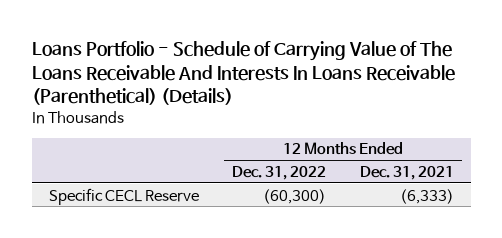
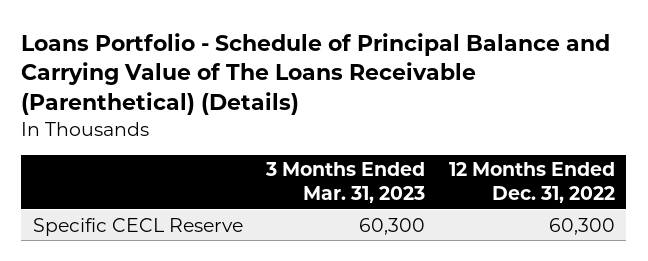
[31,41,455,106] Loans Portfolio - Schedule of Carrying Value of The Loans Receivable And Interests In Loans Receivable (Parenthetical) (Details) -> [21,32,611,115] Loans Portfolio - Schedule of Principal Balance and Carrying Value of The Loans Receivable (Parenthetical) (Details)
[359,165,454,180] Dec. 31, 2021 -> none
none -> [265,162,426,204] 3 Months Ended Mar. 31, 2023
[263,188,327,204] (60,300) -> [548,217,615,235] 60,300

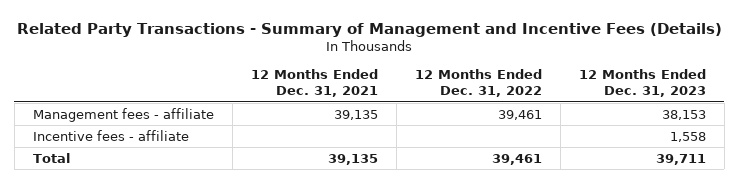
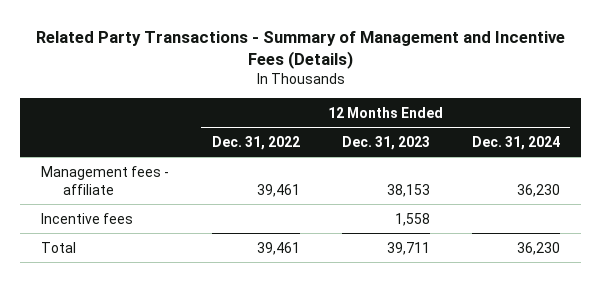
[250,69,378,98] 12 Months Ended Dec. 31, 2021 -> none
none -> [471,135,560,150] Dec. 31, 2024
[32,129,189,141] Incentive fees - affiliate -> [41,212,134,224] Incentive fees

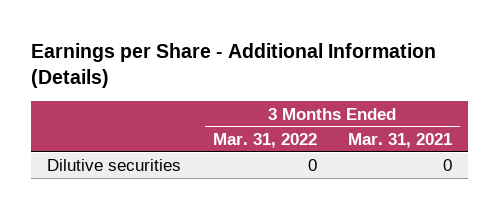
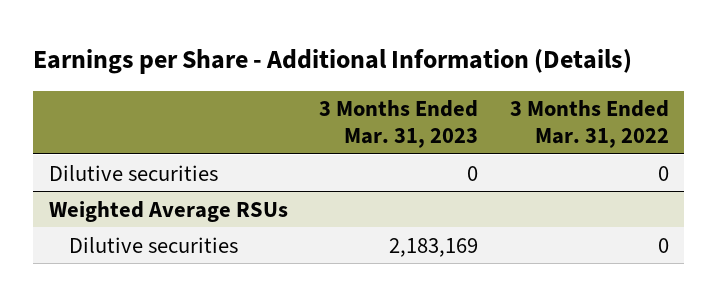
[348,132,453,148] Mar. 31, 2021 -> none
none -> [319,100,479,149] 3 Months Ended Mar. 31, 2023
none -> [49,200,289,222] Weighted Average RSUs
none -> [68,236,238,253] Dilutive securities

